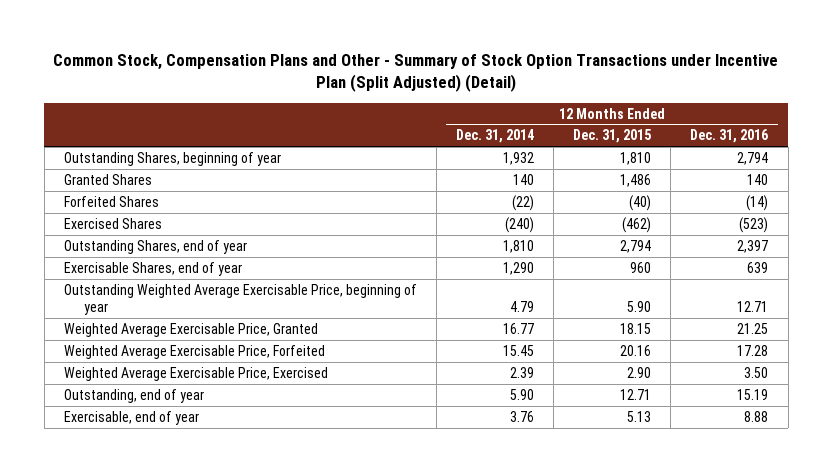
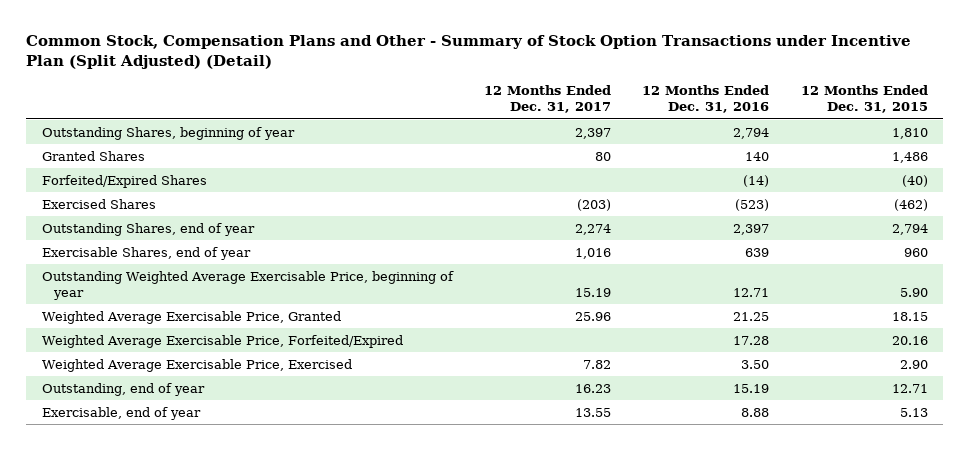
[456,129,535,144] Dec. 31, 2014 -> none
none -> [484,85,612,114] 12 Months Ended Dec. 31, 2017
[63,195,159,207] Forfeited Shares -> [41,174,207,188] Forfeited/Expired Shares
[63,344,325,359] Weighted Average Exercisable Price, Forfeited -> [41,334,403,348] Weighted Average Exercisable Price, Forfeited/Expired

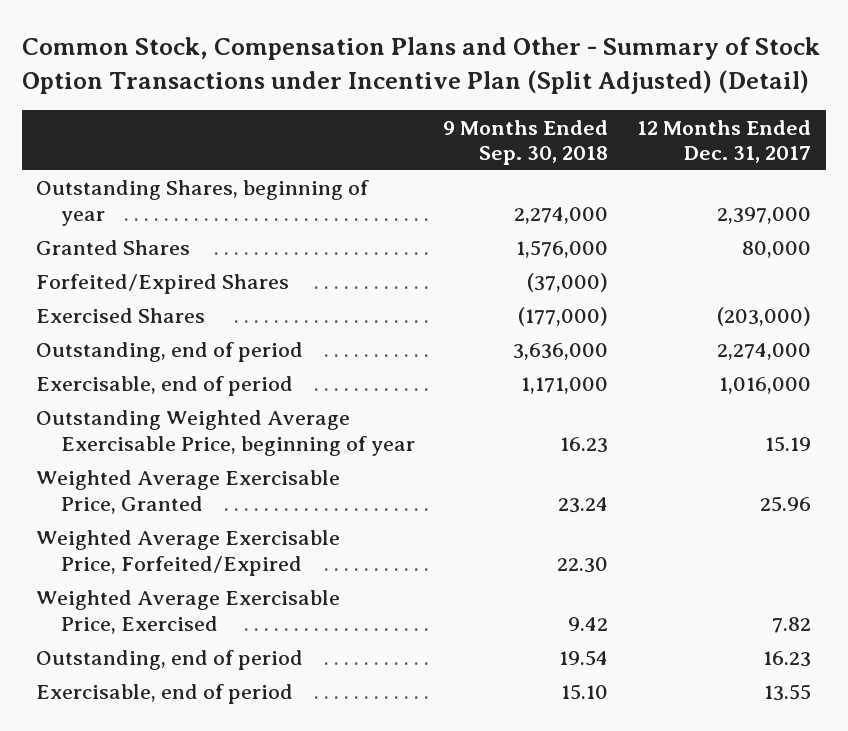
[642,85,770,114] 12 Months Ended Dec. 31, 2016 -> none
[800,85,928,114] 12 Months Ended Dec. 31, 2015 -> none
none -> [443,119,609,166] 9 Months Ended Sep. 30, 2018
[575,127,612,139] 2,397 -> [717,207,812,225] 2,397,000
[595,151,612,161] 80 -> [742,241,812,259] 80,000
[577,198,612,211] (203) -> [717,307,812,327] (203,000)
[41,222,255,236] Outstanding Shares, end of year -> [36,342,304,363] Outstanding, end of period
[575,223,612,235] 2,274 -> [717,343,812,361] 2,274,000
[41,246,251,260] Exercisable Shares, end of year -> [36,376,294,397] Exercisable, end of period
[575,247,612,259] 1,016 -> [719,377,812,395] 1,016,000
[41,382,205,396] Outstanding, end of year -> [36,650,304,671] Outstanding, end of period
[41,406,201,420] Exercisable, end of year -> [36,684,294,705] Exercisable, end of period

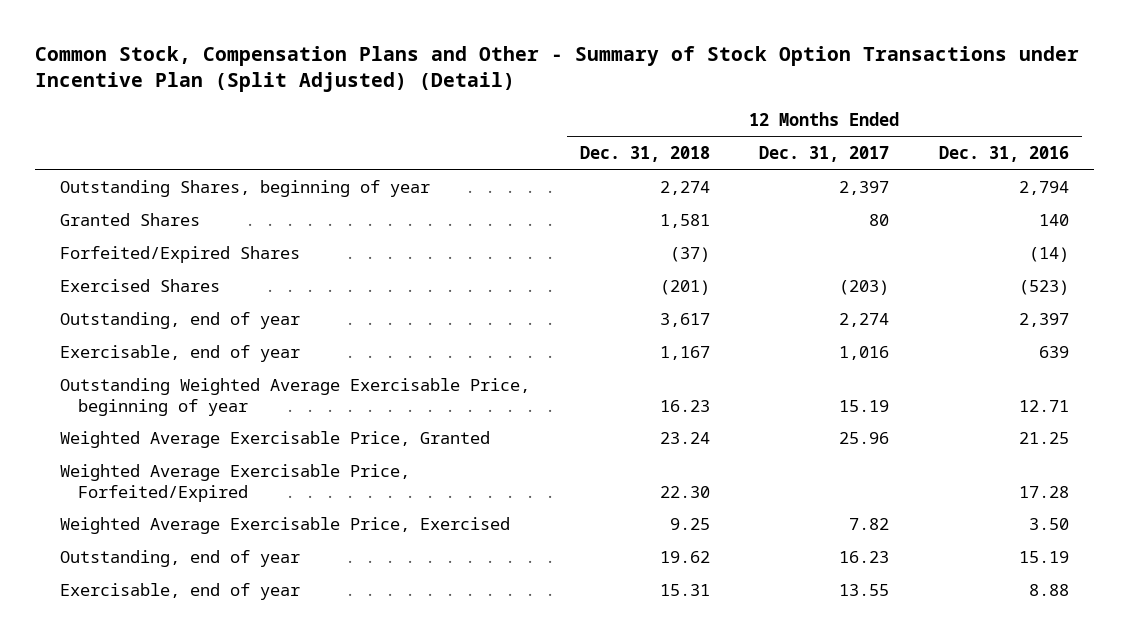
[443,119,609,166] 9 Months Ended Sep. 30, 2018 -> none
none -> [579,146,710,163] Dec. 31, 2018
none -> [939,146,1070,163] Dec. 31, 2016
[717,207,812,225] 2,397,000 -> [839,181,890,196] 2,397
[742,241,812,259] 80,000 -> [869,214,890,227] 80
[717,307,812,327] (203,000) -> [839,280,890,296] (203)
[36,342,304,363] Outstanding, end of period -> [59,312,300,330] Outstanding, end of year
[717,343,812,361] 2,274,000 -> [839,313,890,328] 2,274
[36,376,294,397] Exercisable, end of period -> [59,345,300,363] Exercisable, end of year
[719,377,812,395] 1,016,000 -> [839,346,890,361] 1,016
[36,650,304,671] Outstanding, end of period -> [59,550,300,568] Outstanding, end of year
[36,684,294,705] Exercisable, end of period -> [59,583,300,601] Exercisable, end of year

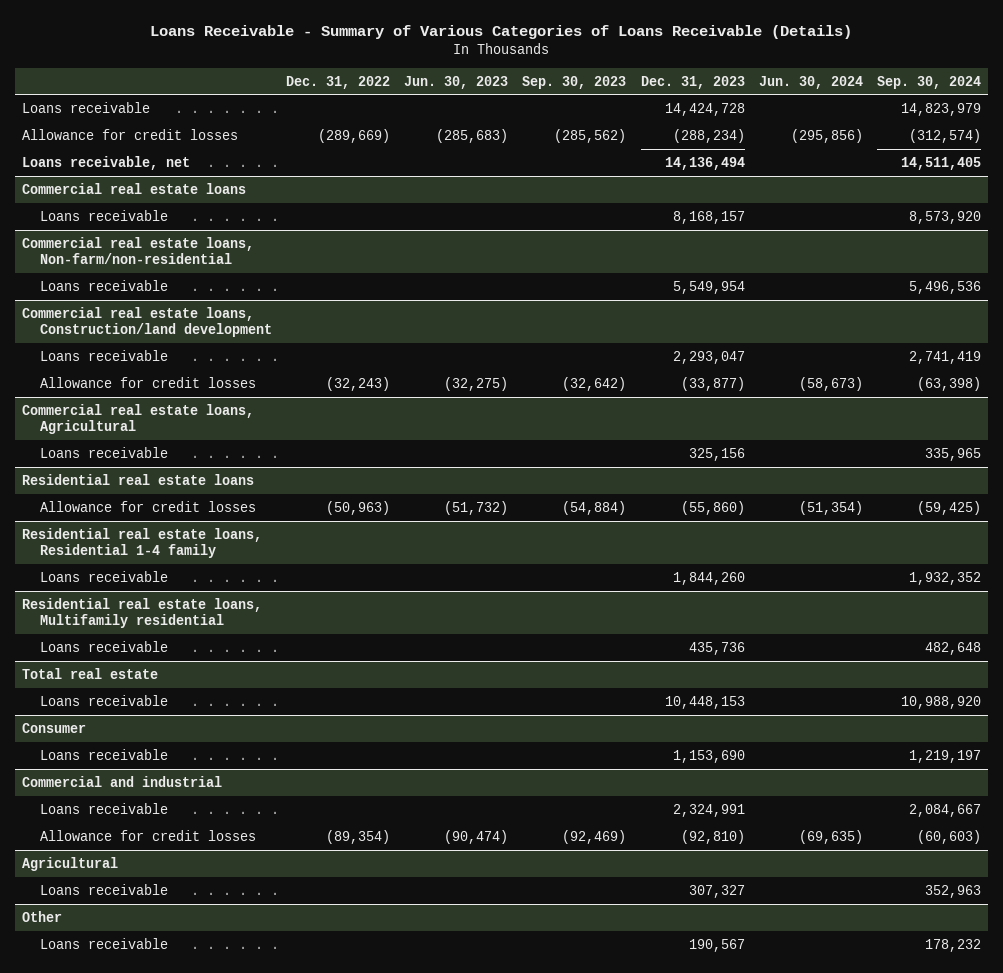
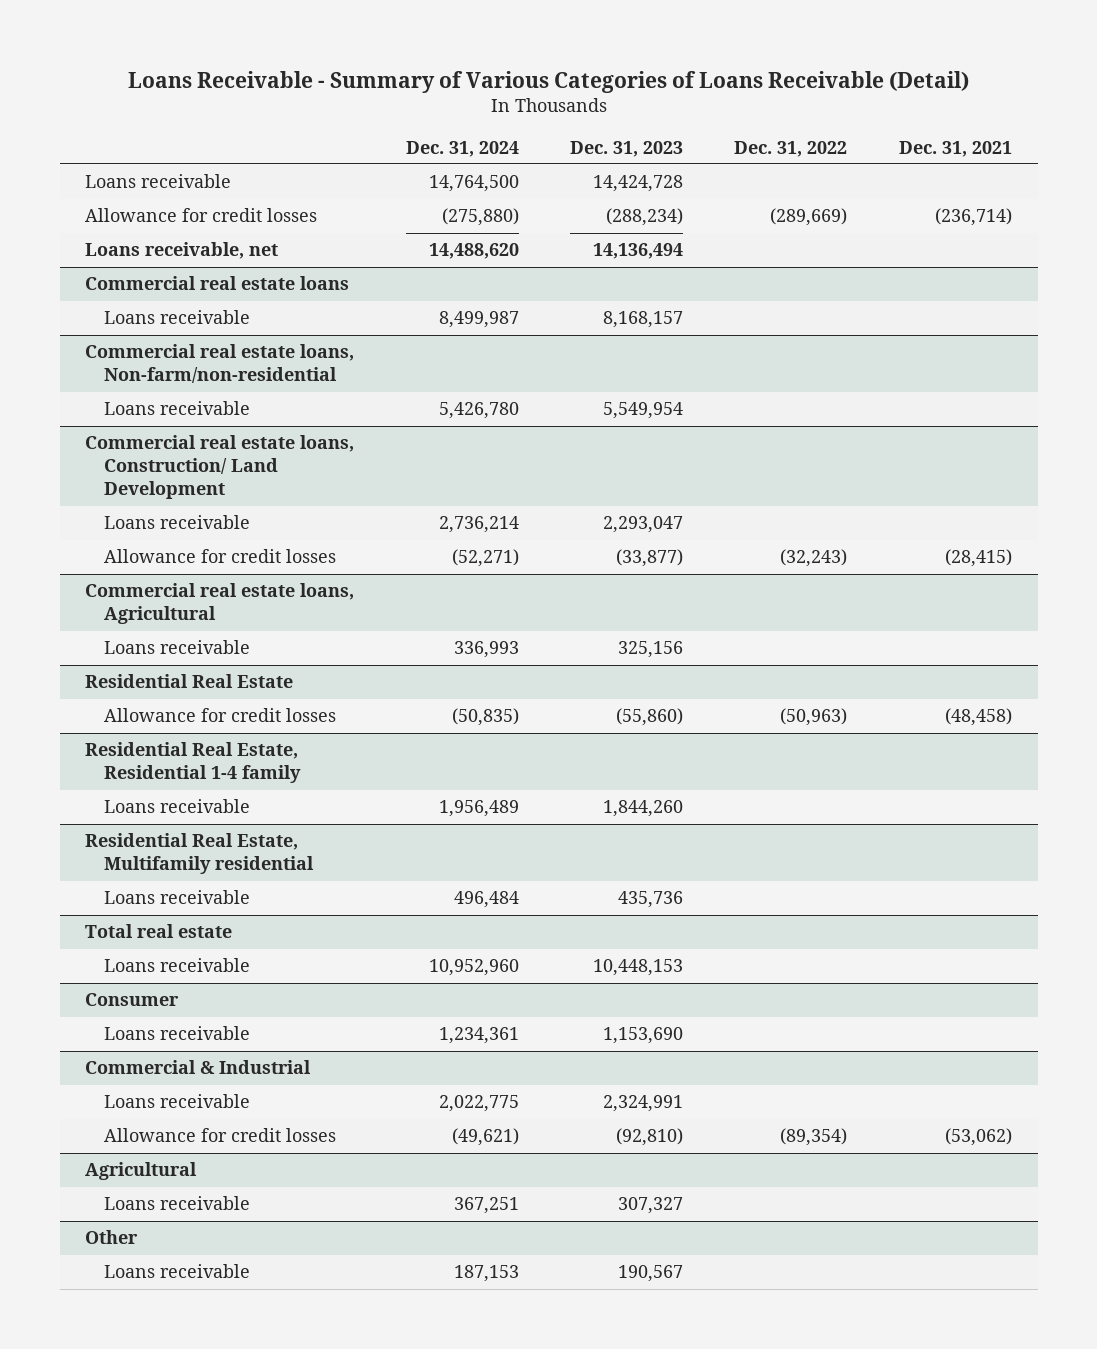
[150,24,853,39] Loans Receivable - Summary of Various Categories of Loans Receivable (Details) -> [127,70,969,93] Loans Receivable - Summary of Various Categories of Loans Receivable (Detail)
[404,75,509,89] Jun. 30, 2023 -> none
[522,75,627,89] Sep. 30, 2023 -> none
[758,75,863,89] Jun. 30, 2024 -> none
[876,75,981,89] Sep. 30, 2024 -> none
none -> [405,140,519,157] Dec. 31, 2024
none -> [898,140,1012,157] Dec. 31, 2021
[21,306,273,338] Commercial real estate loans, Construction/land development -> [85,435,355,500] Commercial real estate loans, Construction/ Land Development
[21,473,254,485] Residential real estate loans -> [85,674,294,689] Residential Real Estate
[21,527,262,559] Residential real estate loans, Residential 1-4 family -> [85,742,301,784] Residential Real Estate, Residential 1-4 family
[21,597,262,629] Residential real estate loans, Multifamily residential -> [85,833,314,875] Residential Real Estate, Multifamily residential
[21,775,222,787] Commercial and industrial -> [85,1060,312,1075] Commercial & Industrial

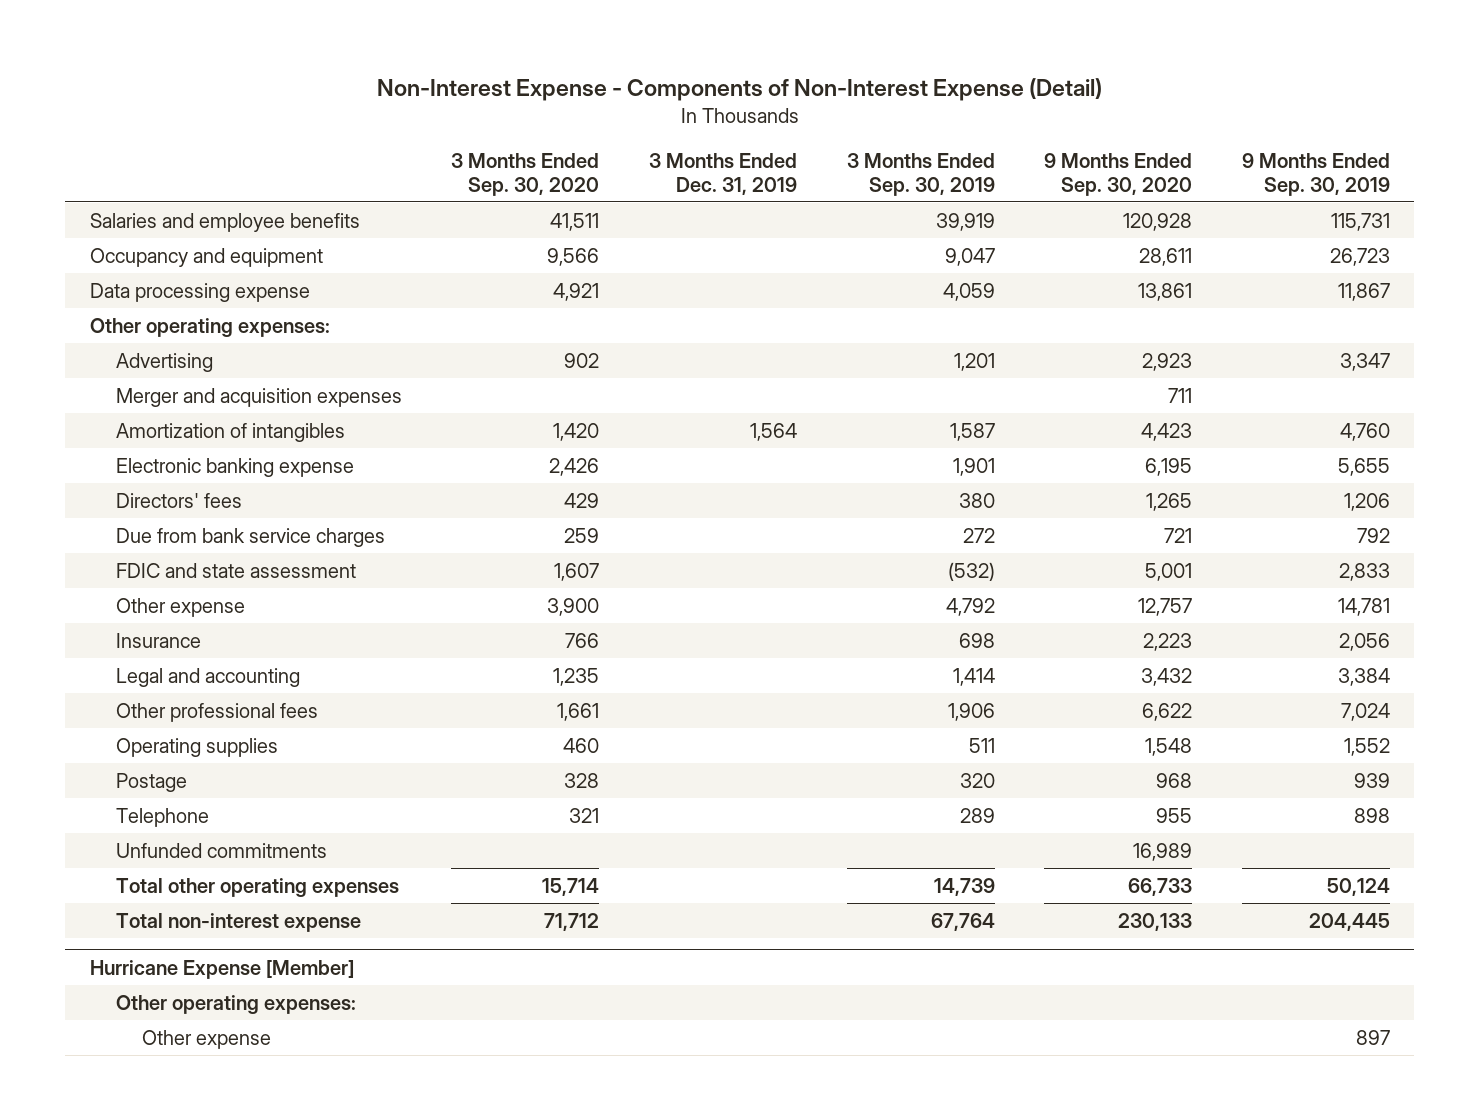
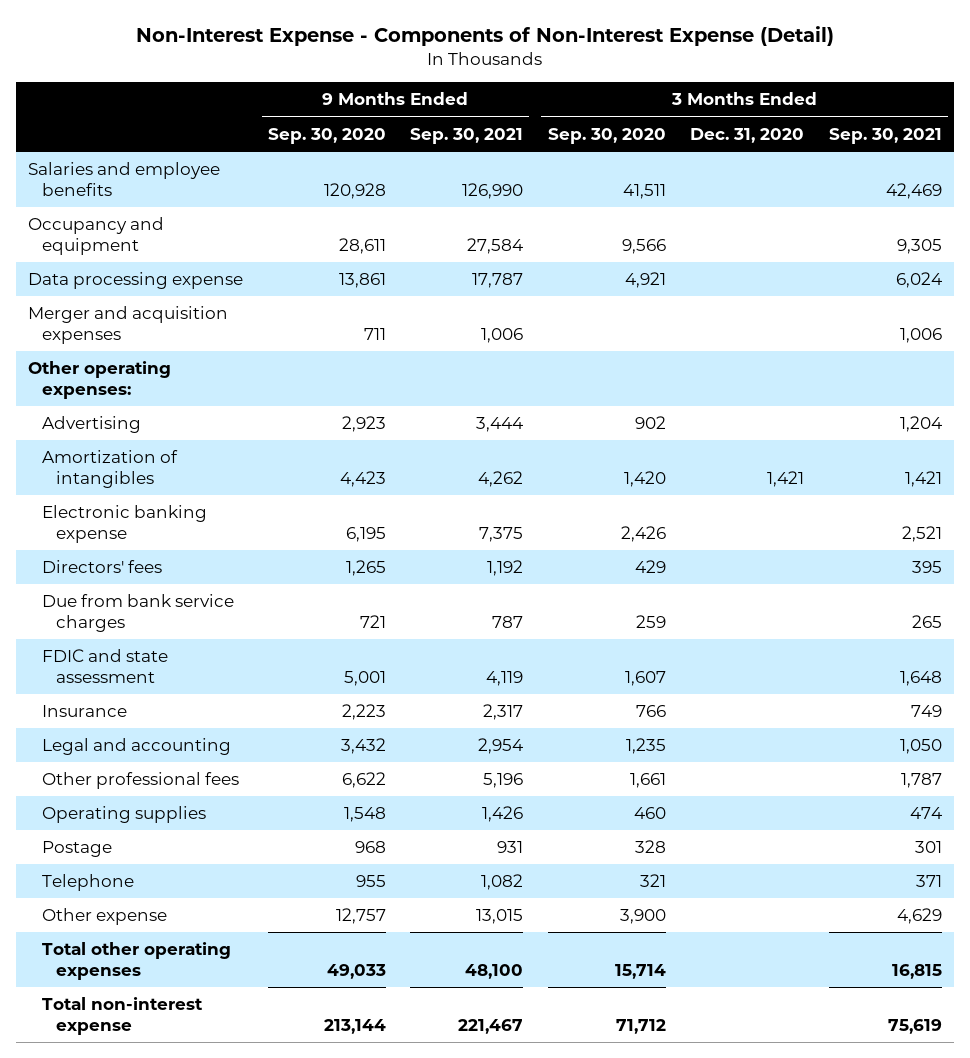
[648,153,797,195] 3 Months Ended Dec. 31, 2019 -> none
[846,153,995,196] 3 Months Ended Sep. 30, 2019 -> none
[1241,153,1390,196] 9 Months Ended Sep. 30, 2019 -> none
none -> [410,127,524,144] Sep. 30, 2021
none -> [690,127,805,143] Dec. 31, 2020
none -> [828,127,942,144] Sep. 30, 2021
[115,387,402,407] Merger and acquisition expenses -> [28,306,229,345] Merger and acquisition expenses
[115,842,327,858] Unfunded commitments -> none
[90,959,355,979] Hurricane Expense [Member] -> none
[115,994,356,1014] Other operating expenses: -> none
[141,1029,271,1049] Other expense -> none
[115,597,245,617] Other expense -> [42,908,168,926] Other expense
[1128,877,1193,896] 66,733 -> [326,964,386,980] 49,033
[1118,912,1193,931] 230,133 -> [323,1019,386,1035] 213,144

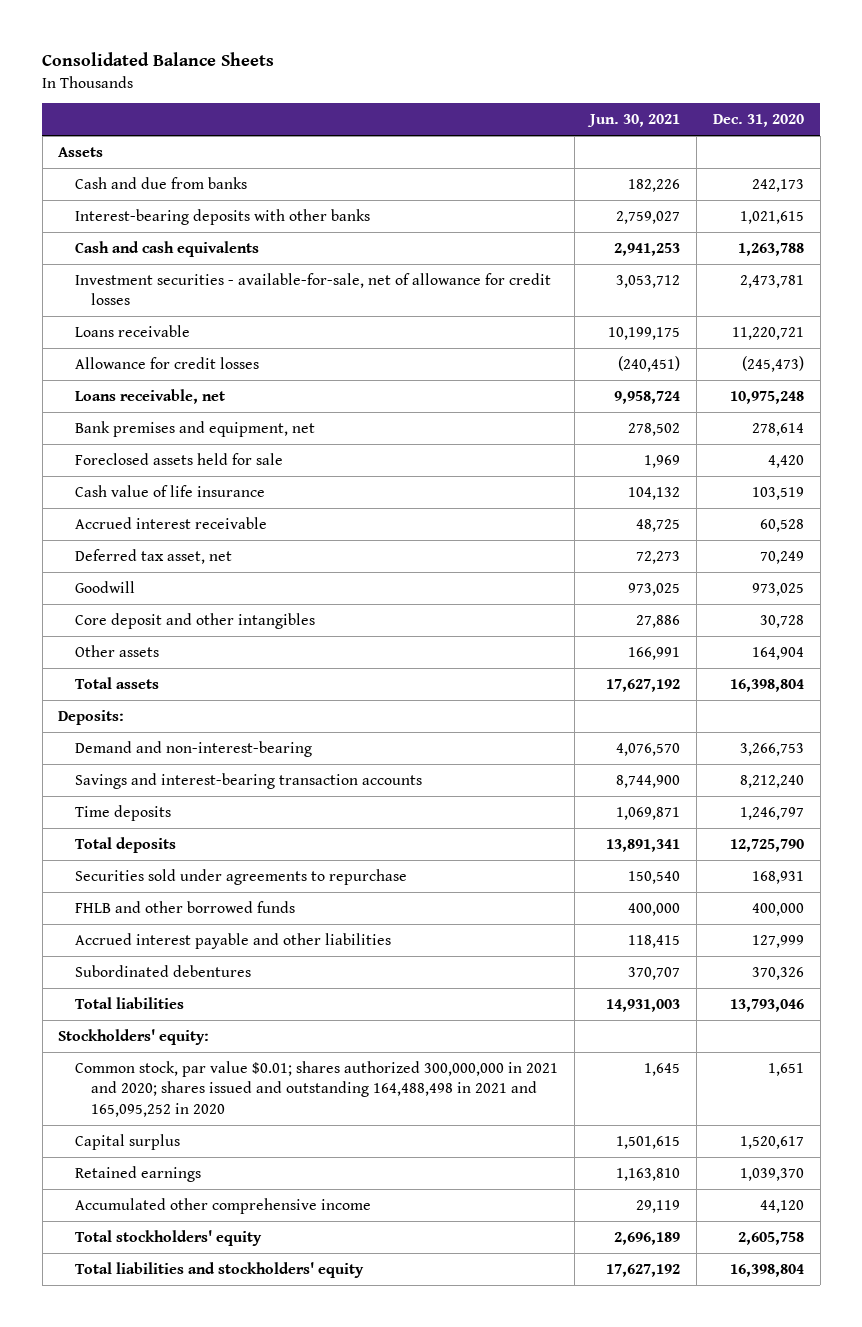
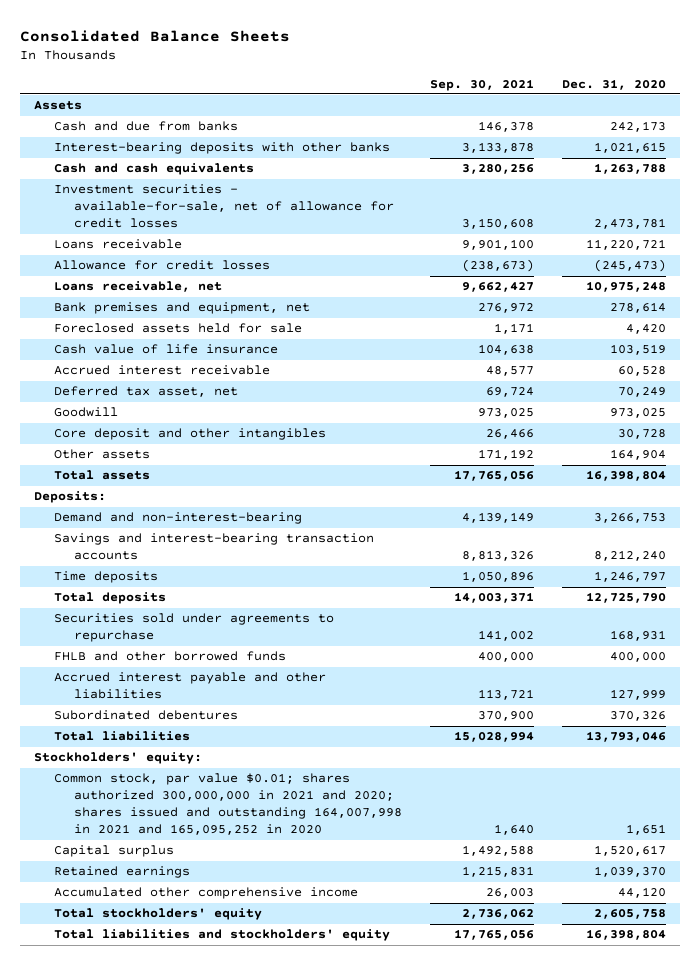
[587,114,681,128] Jun. 30, 2021 -> none
none -> [429,78,534,91] Sep. 30, 2021
[74,1060,558,1117] Common stock, par value $0.01; shares authorized 300,000,000 in 2021 and 2020; shares issued and outstanding 164,488,498 in 2021 and 165,095,252 in 2020 -> [53,773,402,836] Common stock, par value $0.01; shares authorized 300,000,000 in 2021 and 2020; shares issued and outstanding 164,007,998 in 2021 and 165,095,252 in 2020

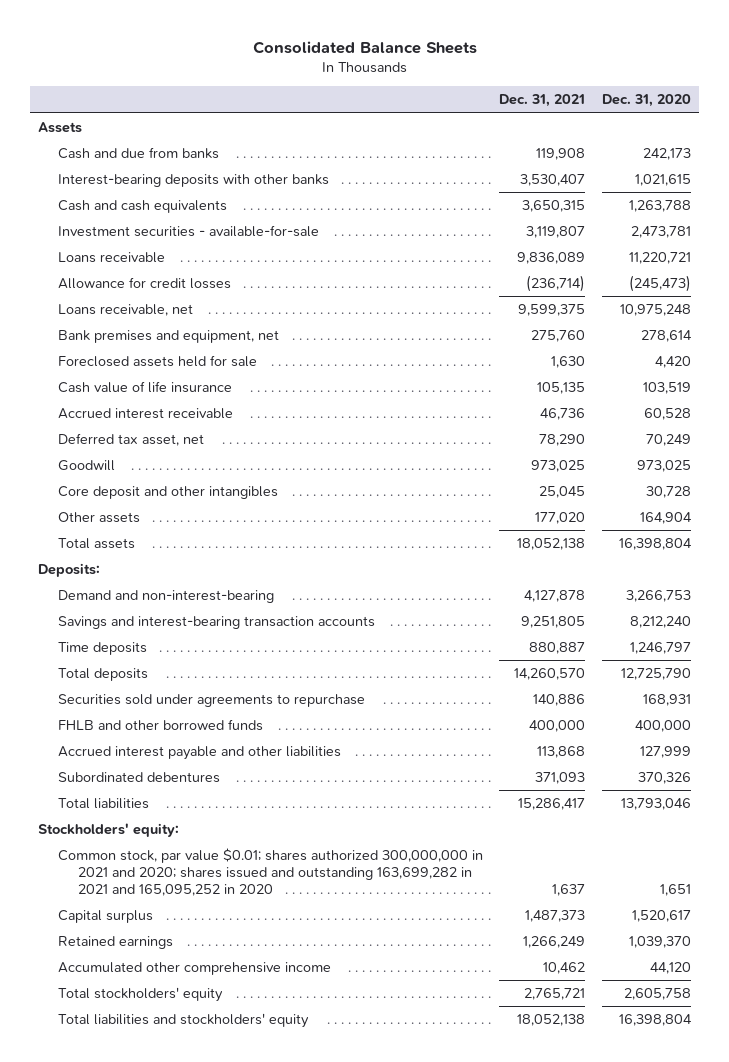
[429,78,534,91] Sep. 30, 2021 -> none
none -> [499,94,586,108] Dec. 31, 2021
[53,184,394,229] Investment securities - available-for-sale, net of allowance for credit losses -> [58,225,320,238] Investment securities - available-for-sale
[53,773,402,836] Common stock, par value $0.01; shares authorized 300,000,000 in 2021 and 2020; shares issued and outstanding 164,007,998 in 2021 and 165,095,252 in 2020 -> [58,848,484,897] Common stock, par value $0.01; shares authorized 300,000,000 in 2021 and 2020; shares issued and outstanding 163,699,282 in 2021 and 165,095,252 in 2020

